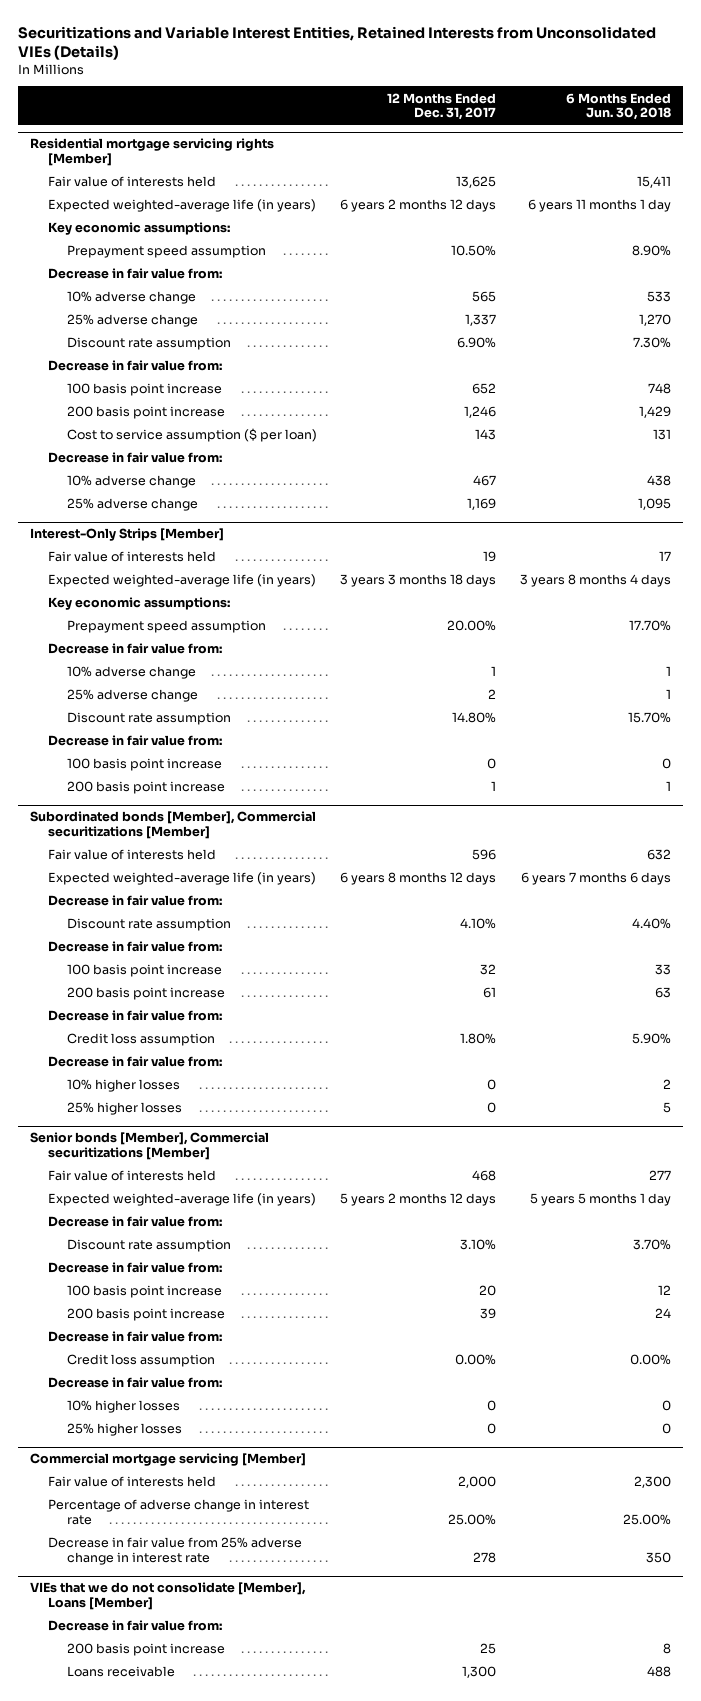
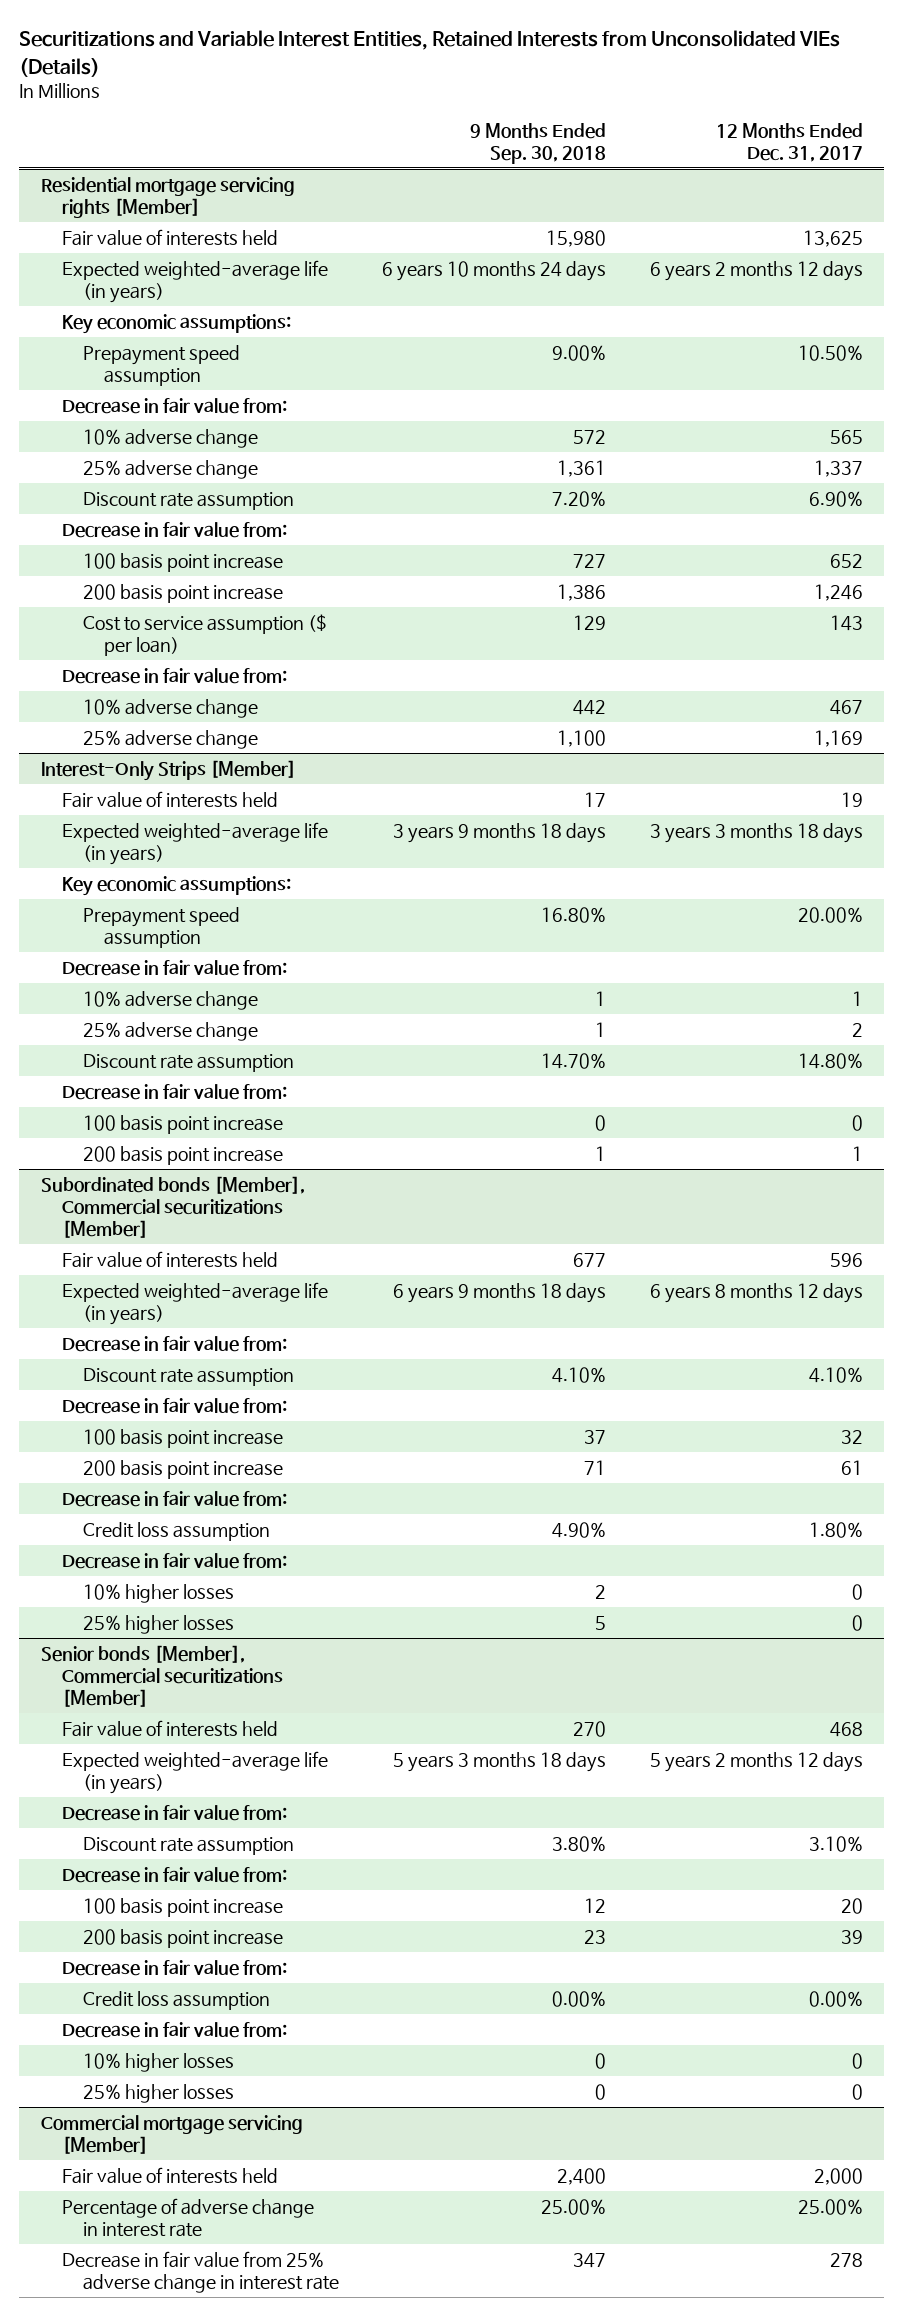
[566,92,672,120] 6 Months Ended Jun. 30, 2018 -> none
none -> [470,122,607,164] 9 Months Ended Sep. 30, 2018
[30,1582,307,1610] VIEs that we do not consolidate [Member], Loans [Member] -> none
[48,1620,223,1632] Decrease in fair value from: -> none
[66,1643,225,1657] 200 basis point increase -> none
[66,1666,175,1678] Loans receivable -> none

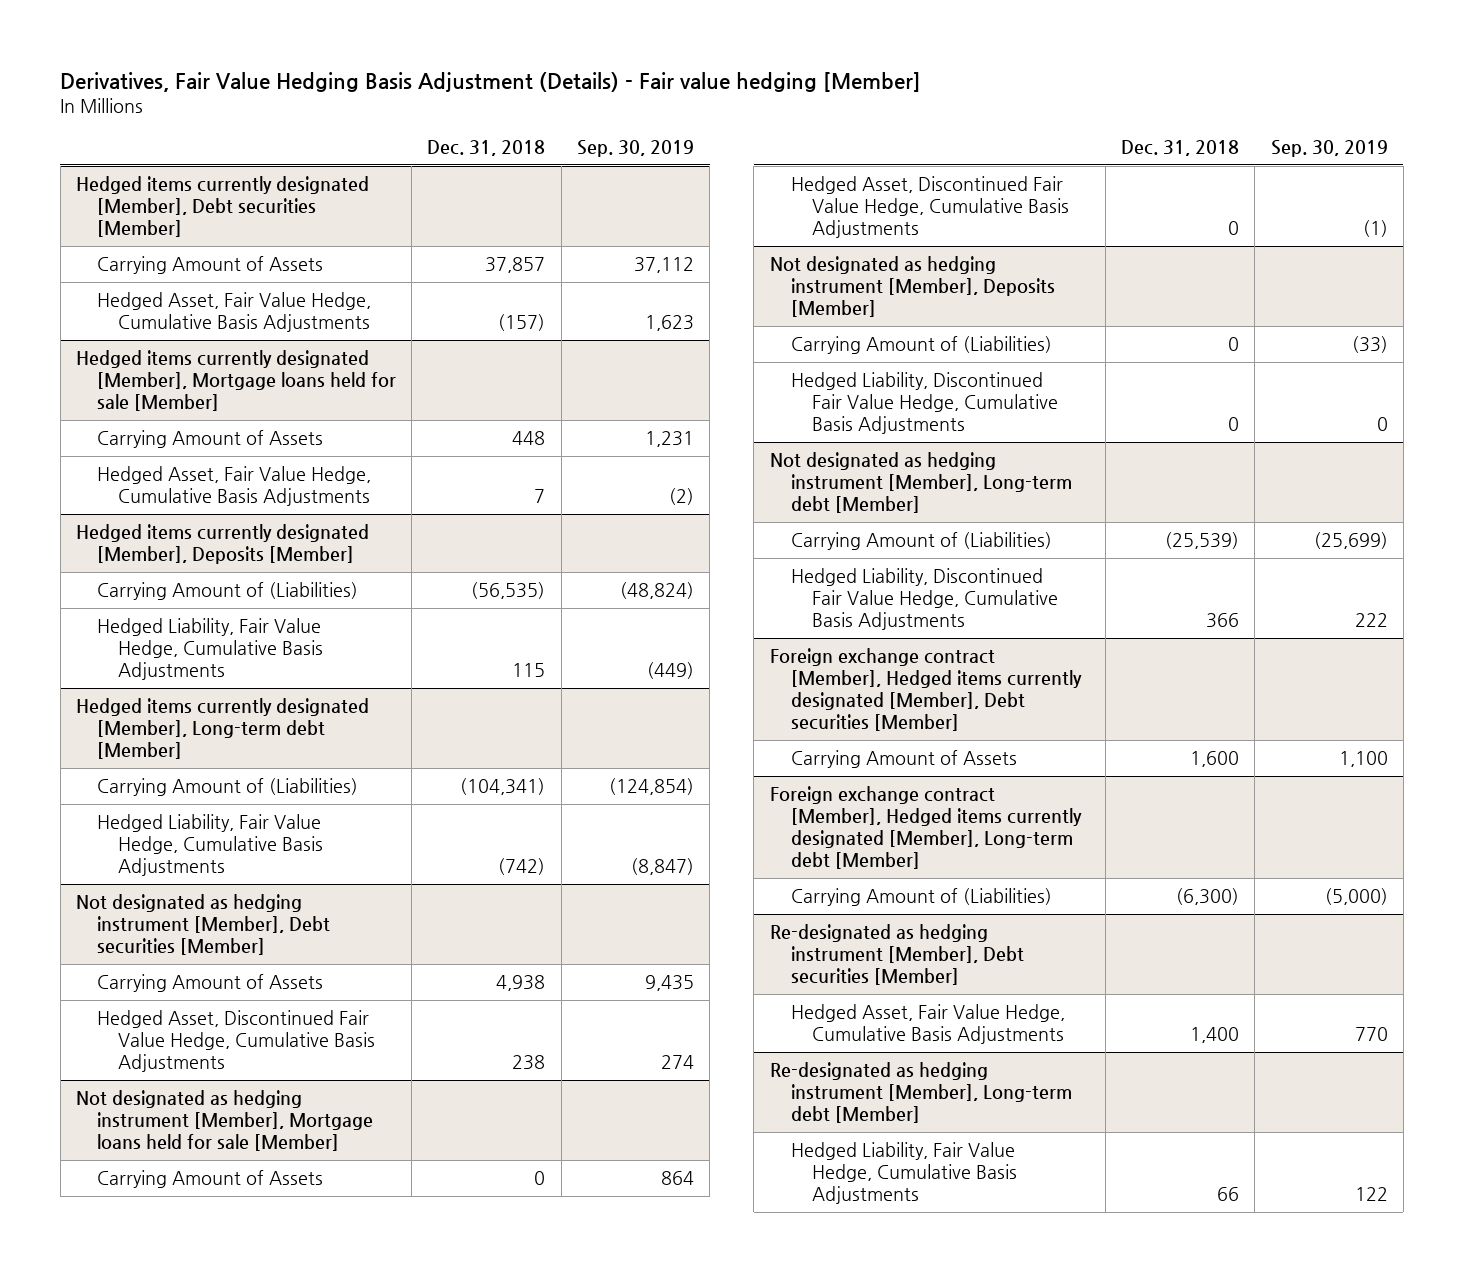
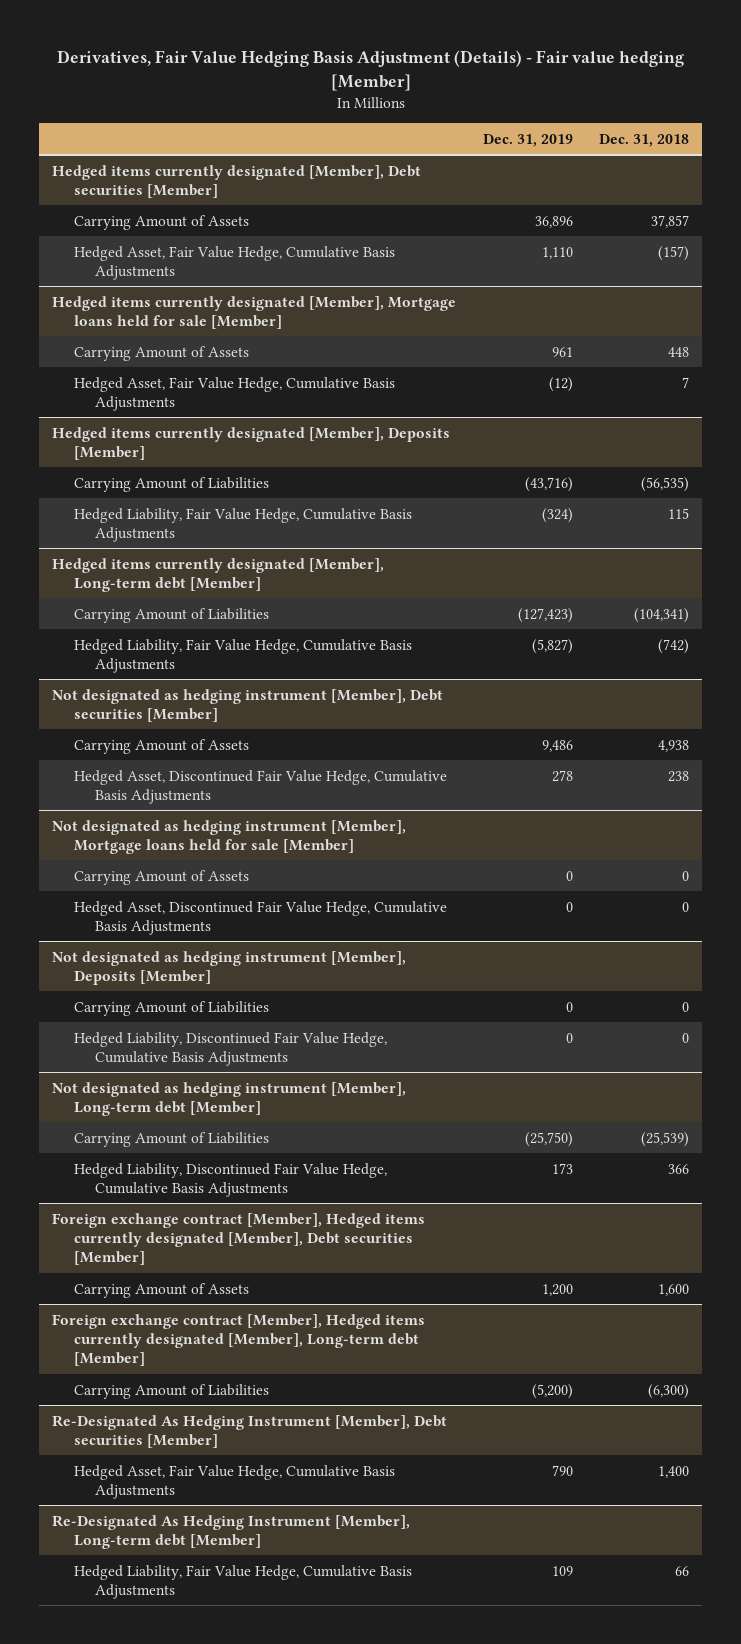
[576,140,694,158] Sep. 30, 2019 -> none
none -> [482,133,573,147] Dec. 31, 2019
[96,581,358,600] Carrying Amount of (Liabilities) -> [73,476,269,492] Carrying Amount of Liabilities
[96,777,358,796] Carrying Amount of (Liabilities) -> [73,607,269,623] Carrying Amount of Liabilities
[790,335,1052,354] Carrying Amount of (Liabilities) -> [73,1000,269,1016] Carrying Amount of Liabilities
[790,531,1052,550] Carrying Amount of (Liabilities) -> [73,1131,269,1147] Carrying Amount of Liabilities
[790,887,1052,906] Carrying Amount of (Liabilities) -> [73,1383,269,1399] Carrying Amount of Liabilities
[769,923,1024,986] Re-designated as hedging instrument [Member], Debt securities [Member] -> [52,1414,448,1448] Re-Designated As Hedging Instrument [Member], Debt securities [Member]
[769,1061,1072,1124] Re-designated as hedging instrument [Member], Long-term debt [Member] -> [52,1514,411,1549] Re-Designated As Hedging Instrument [Member], Long-term debt [Member]

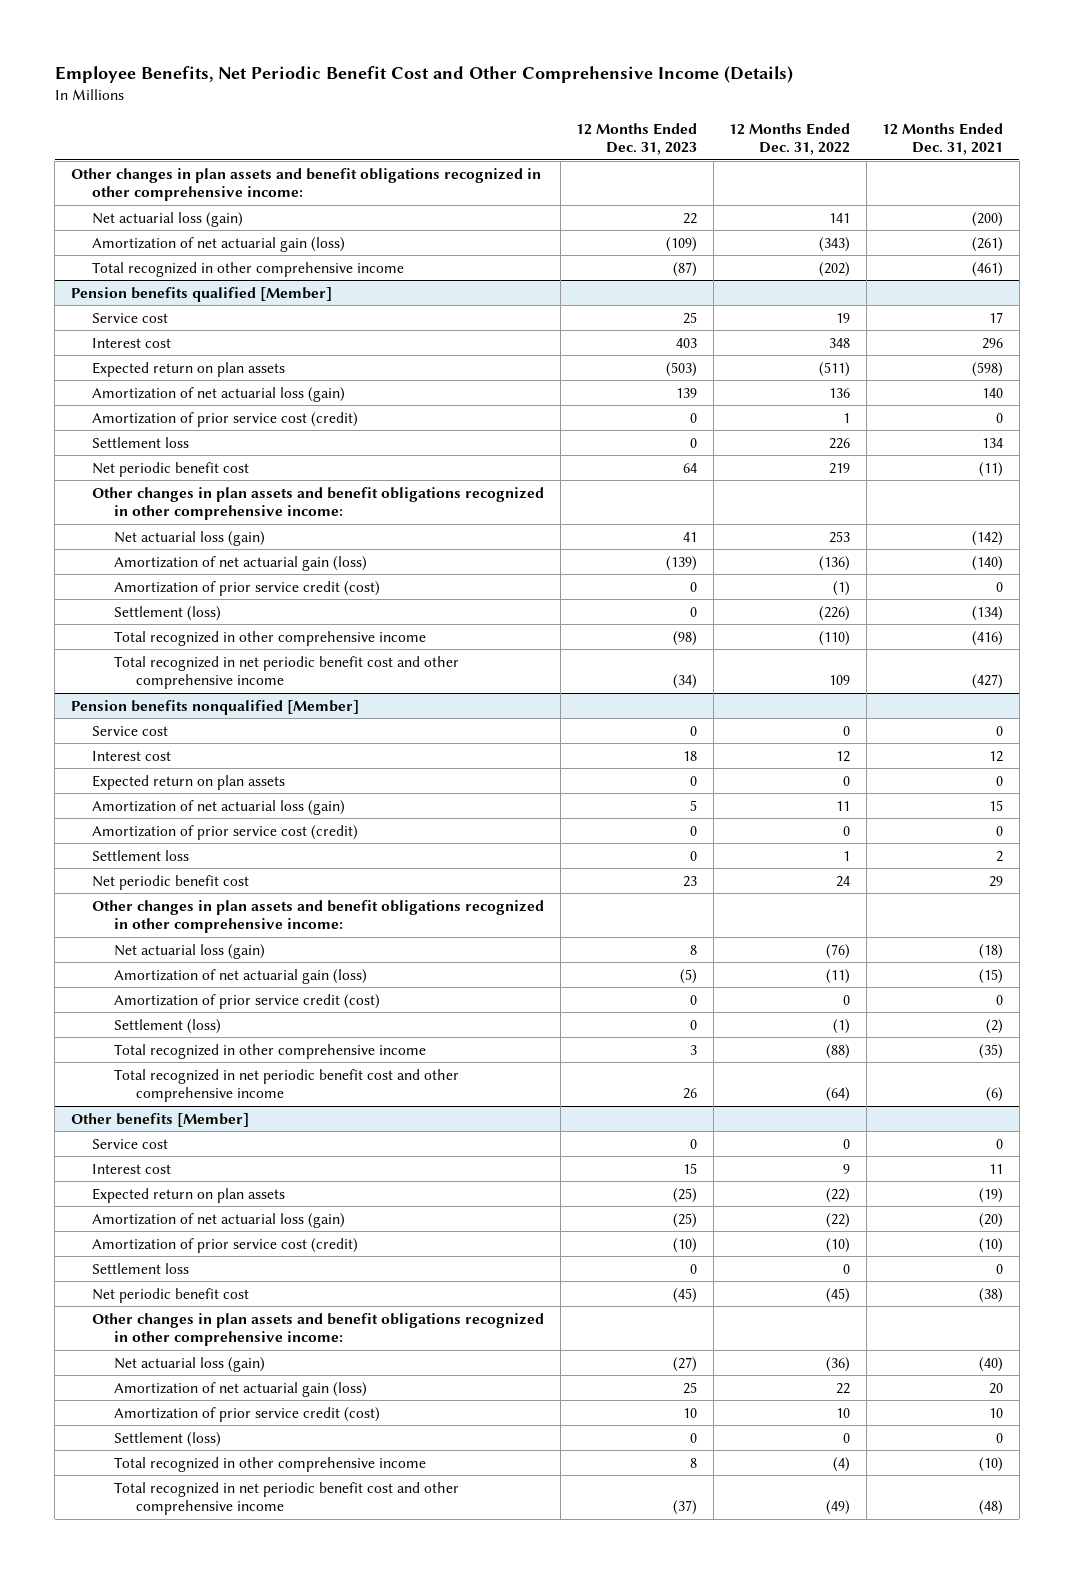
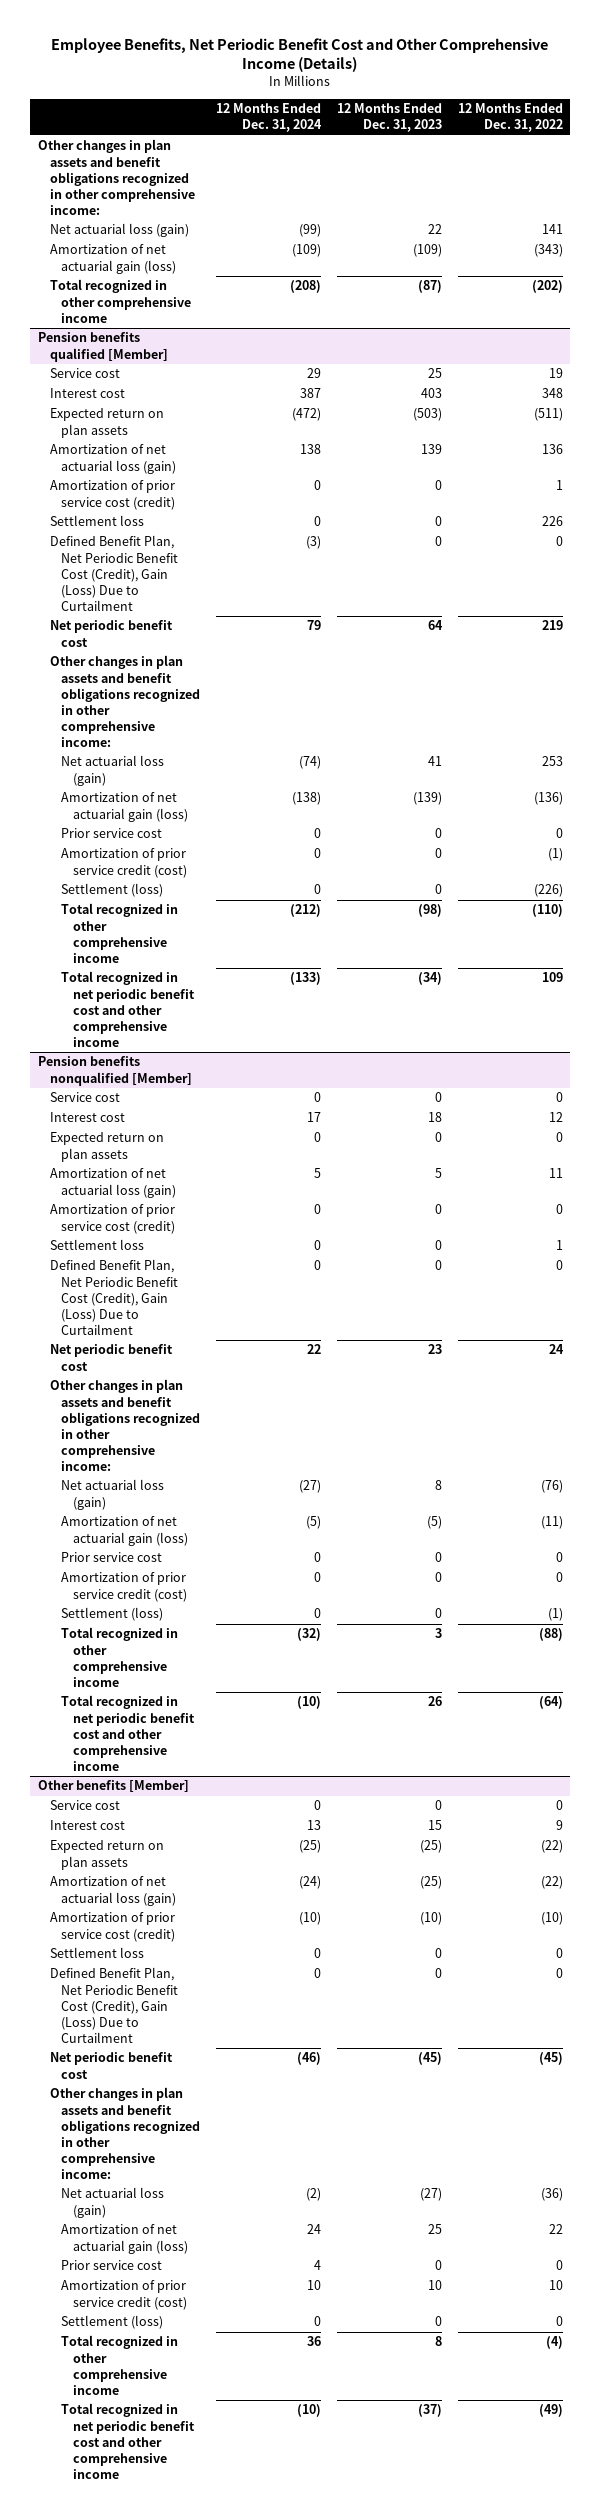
[882,122,1004,155] 12 Months Ended Dec. 31, 2021 -> none
none -> [216,103,323,133] 12 Months Ended Dec. 31, 2024
none -> [49,535,179,611] Defined Benefit Plan, Net Periodic Benefit Cost (Credit), Gain (Loss) Due to Curtailment
none -> [61,828,163,839] Prior service cost
none -> [49,1259,179,1335] Defined Benefit Plan, Net Periodic Benefit Cost (Credit), Gain (Loss) Due to Curtailment
none -> [61,1552,163,1563] Prior service cost
none -> [49,1967,179,2043] Defined Benefit Plan, Net Periodic Benefit Cost (Credit), Gain (Loss) Due to Curtailment
none -> [61,2260,163,2271] Prior service cost

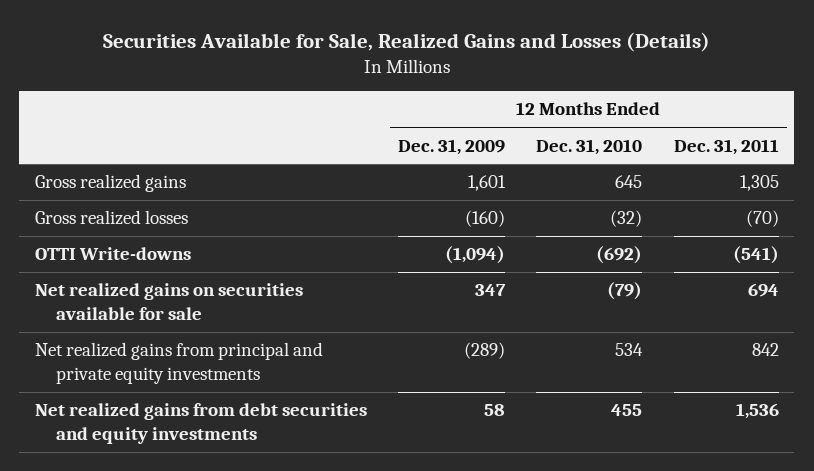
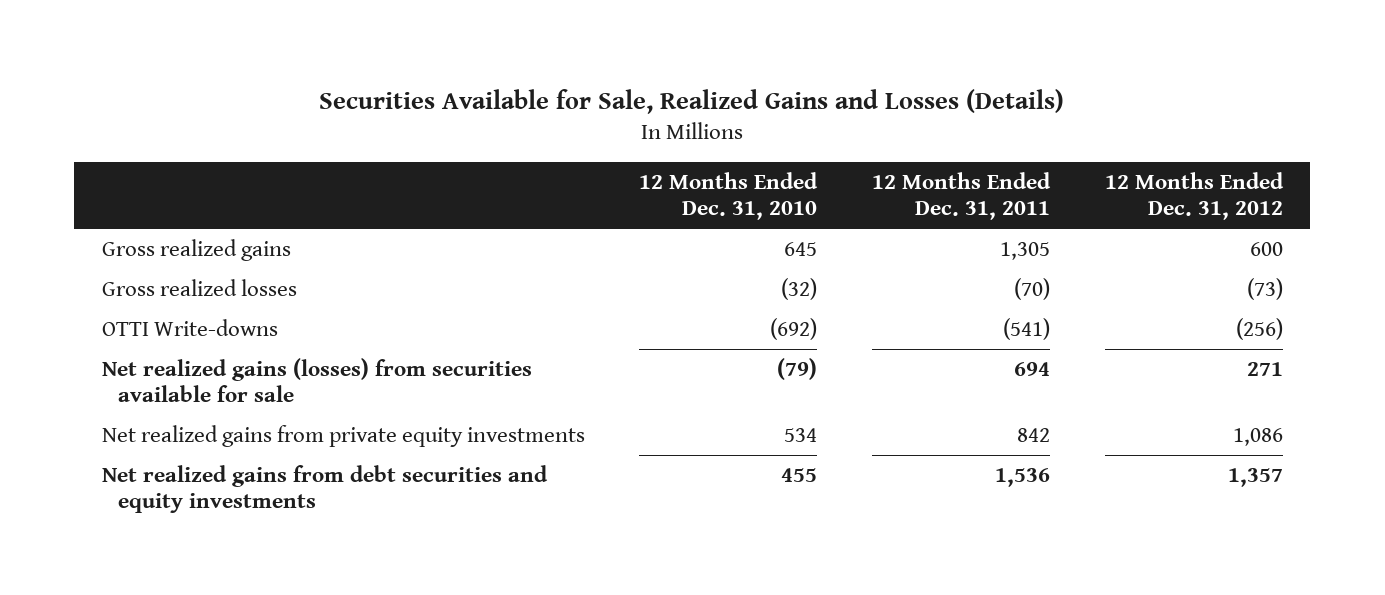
[398,138,506,155] Dec. 31, 2009 -> none
none -> [1104,171,1284,221] 12 Months Ended Dec. 31, 2012
[34,283,303,320] Net realized gains on securities available for sale -> [101,357,532,403] Net realized gains (losses) from securities available for sale
[34,342,323,384] Net realized gains from principal and private equity investments -> [101,424,585,447] Net realized gains from private equity investments

